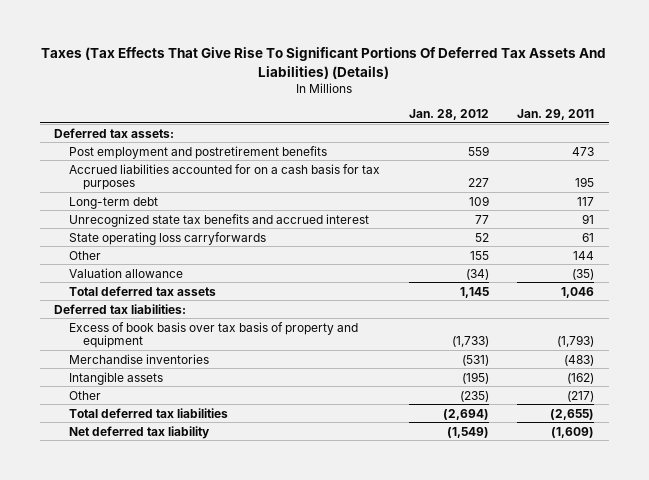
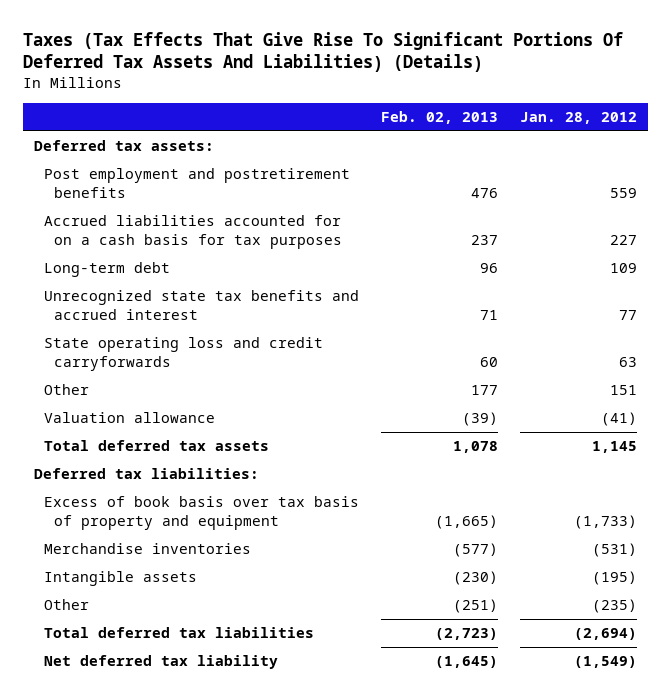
[517,109,595,121] Jan. 29, 2011 -> none
none -> [381,111,499,125] Feb. 02, 2013
[68,231,266,245] State operating loss carryforwards -> [44,337,324,372] State operating loss and credit carryforwards
[474,232,489,242] 52 -> [619,357,638,368] 63
[469,250,489,260] 155 -> [610,385,638,396] 151
[465,268,489,280] (34) -> [601,412,638,427] (41)

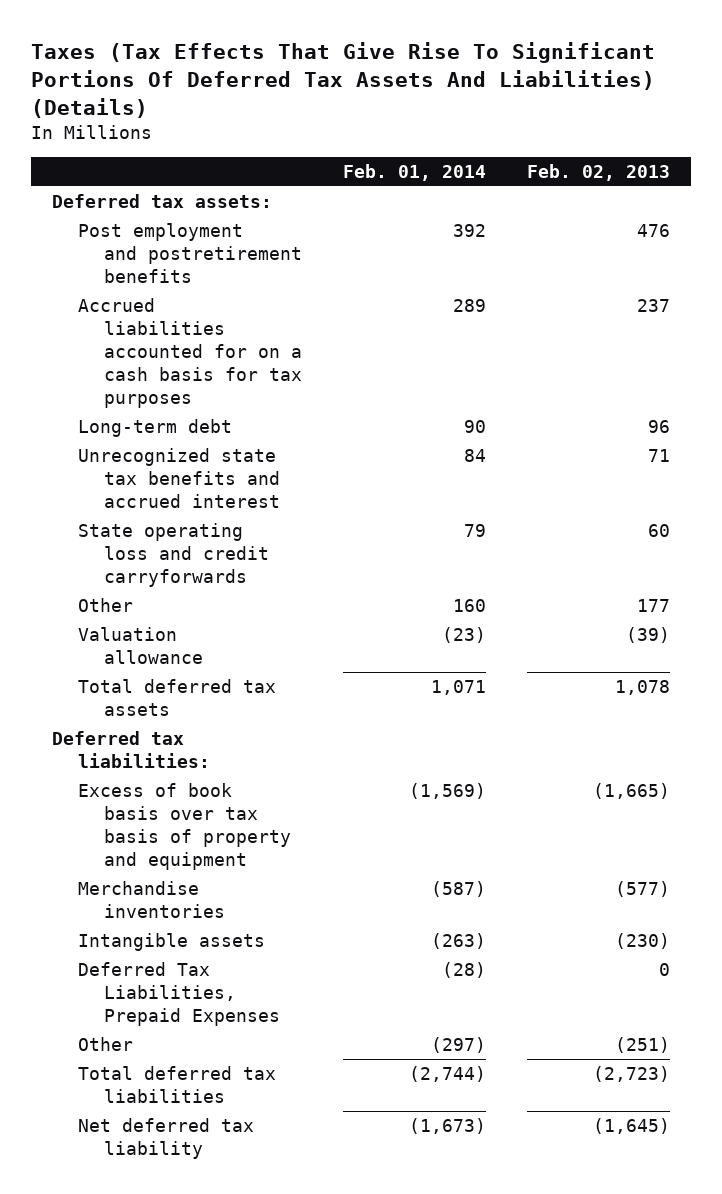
[520,112,638,125] Jan. 28, 2012 -> none
none -> [342,163,486,181] Feb. 01, 2014
none -> [77,961,280,1027] Deferred Tax Liabilities, Prepaid Expenses

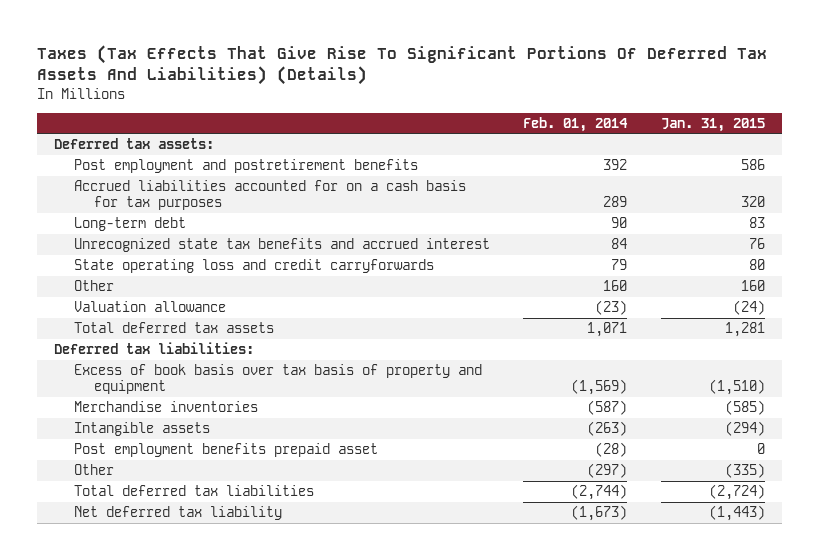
[527,163,671,181] Feb. 02, 2013 -> none
none -> [660,117,765,132] Jan. 31, 2015
[77,961,280,1027] Deferred Tax Liabilities, Prepaid Expenses -> [74,443,379,458] Post employment benefits prepaid asset

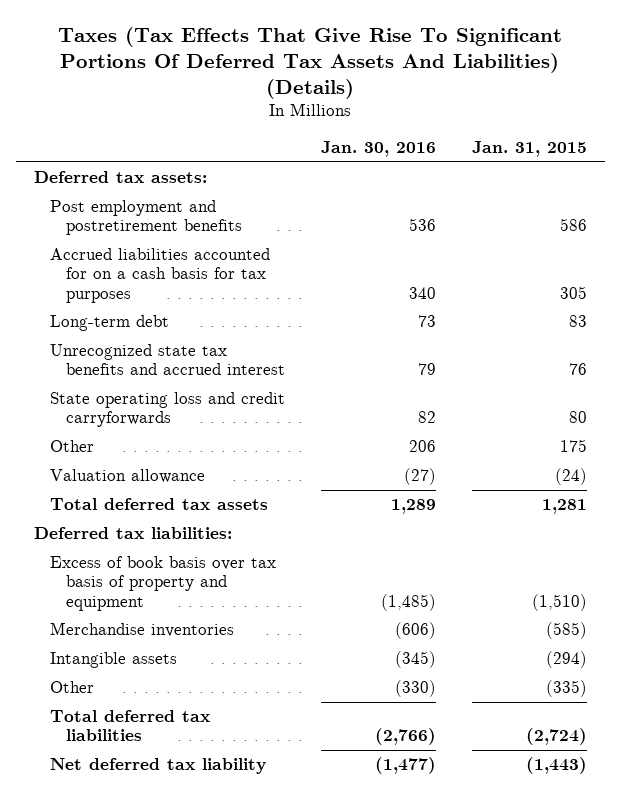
[523,116,629,132] Feb. 01, 2014 -> none
none -> [320,141,436,158] Jan. 30, 2016
[740,196,765,208] 320 -> [559,285,587,299] 305
[740,280,765,292] 160 -> [559,439,587,453] 175
[74,443,379,458] Post employment benefits prepaid asset -> none

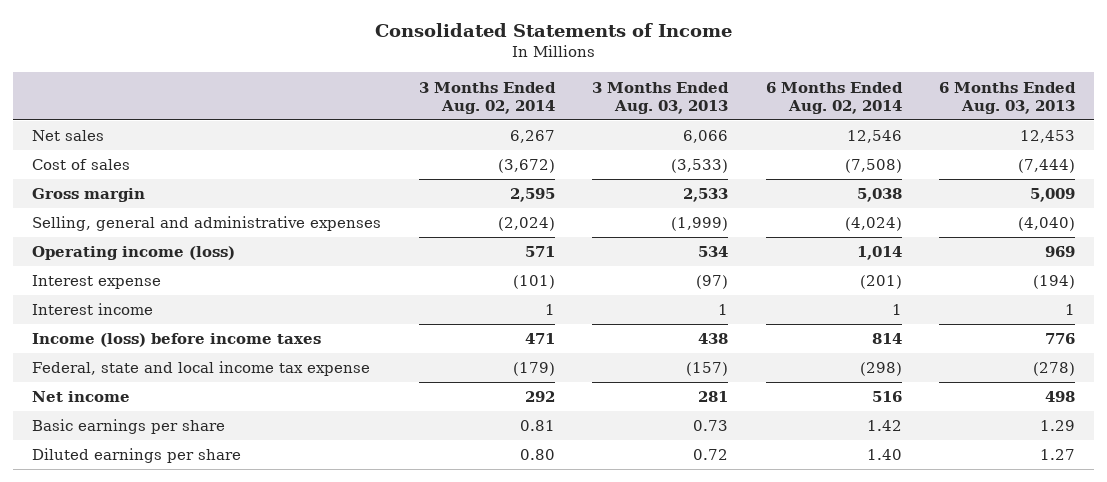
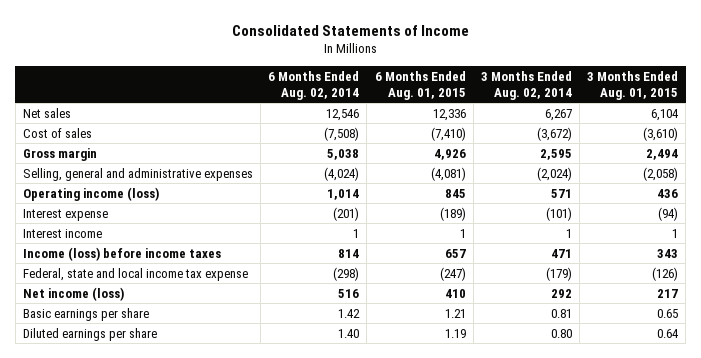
[592,81,730,114] 3 Months Ended Aug. 03, 2013 -> none
[939,81,1077,114] 6 Months Ended Aug. 03, 2013 -> none
none -> [374,71,466,100] 6 Months Ended Aug. 01, 2015
none -> [587,71,679,100] 3 Months Ended Aug. 01, 2015
[32,391,131,403] Net income -> [22,286,124,301] Net income (loss)

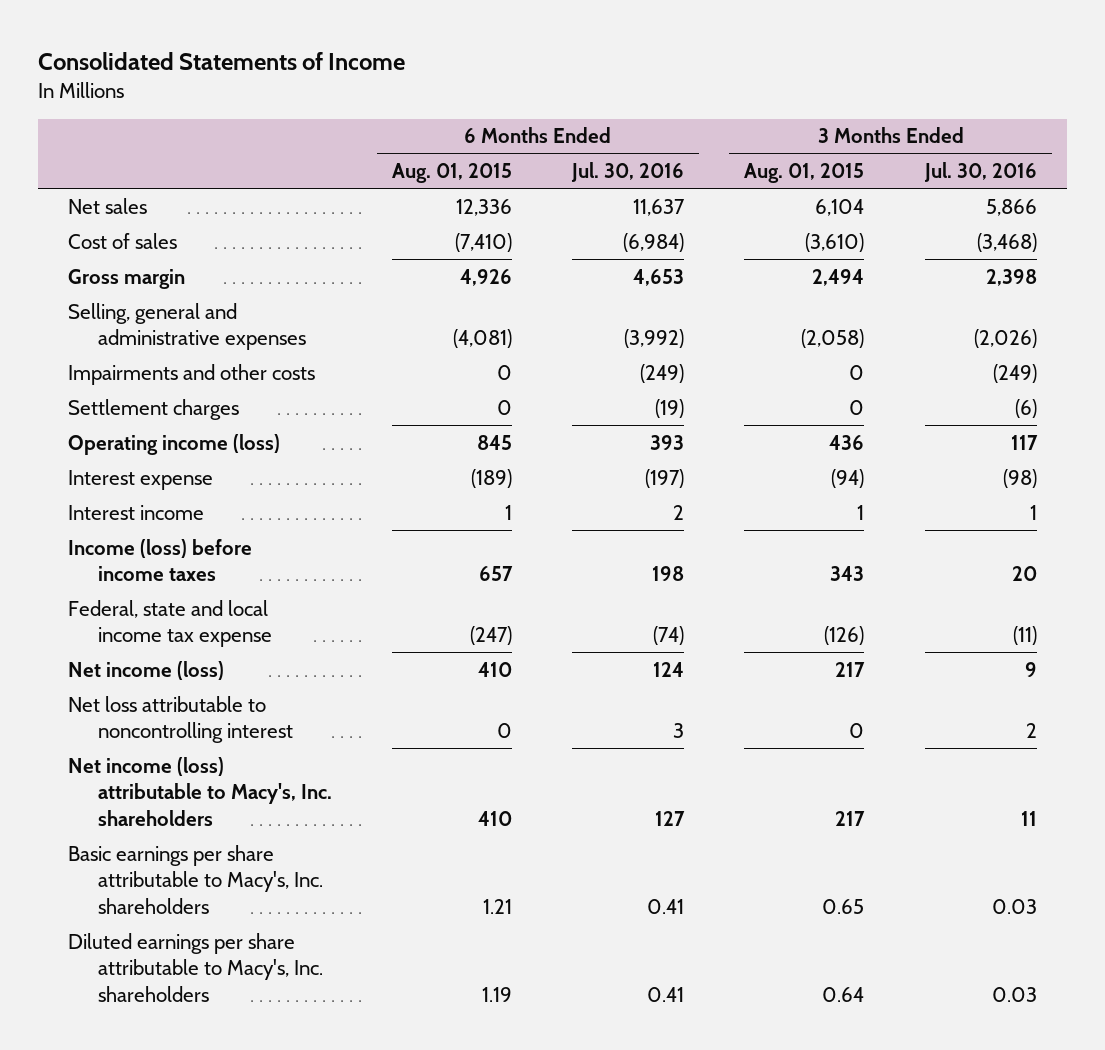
[268,71,360,100] 6 Months Ended Aug. 02, 2014 -> none
[480,71,572,100] 3 Months Ended Aug. 02, 2014 -> none
none -> [571,162,685,183] Jul. 30, 2016
none -> [923,162,1037,183] Jul. 30, 2016
none -> [68,363,316,385] Impairments and other costs
none -> [68,398,240,420] Settlement charges
none -> [68,695,293,744] Net loss attributable to noncontrolling interest
none -> [68,756,332,826] Net income (loss) attributable to Macy's, Inc. shareholders
[22,307,149,321] Basic earnings per share -> [68,844,323,914] Basic earnings per share attributable to Macy's, Inc. shareholders
[22,327,157,341] Diluted earnings per share -> [68,932,323,1002] Diluted earnings per share attributable to Macy's, Inc. shareholders

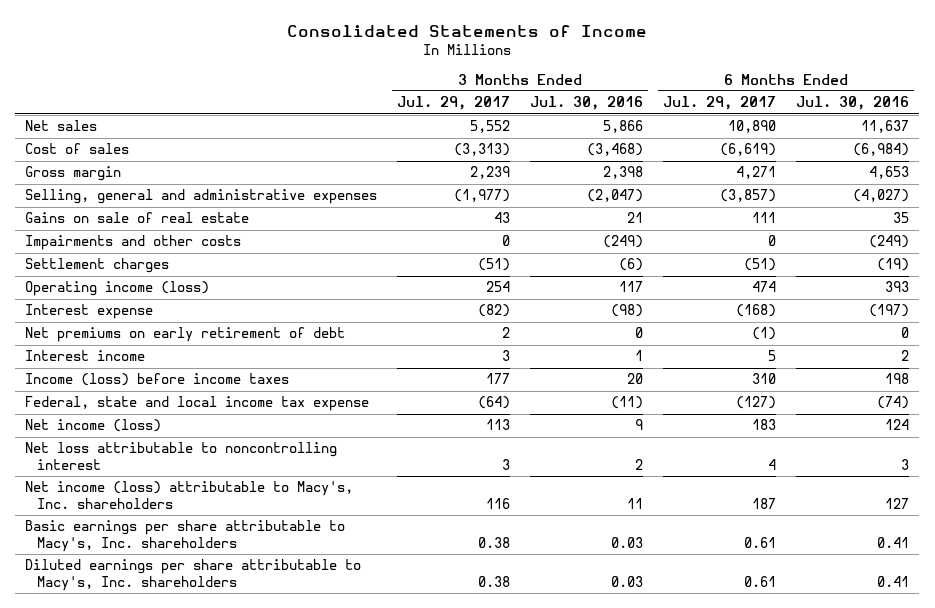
[392,163,513,184] Aug. 01, 2015 -> none
[744,163,865,184] Aug. 01, 2015 -> none
none -> [397,96,511,111] Jul. 29, 2017
none -> [663,96,777,111] Jul. 29, 2017
[624,329,685,349] (3,992) -> [853,189,910,203] (4,027)
[973,329,1037,349] (2,026) -> [587,189,644,203] (2,047)
none -> [25,212,250,224] Gains on sale of real estate
none -> [25,327,346,343] Net premiums on early retirement of debt

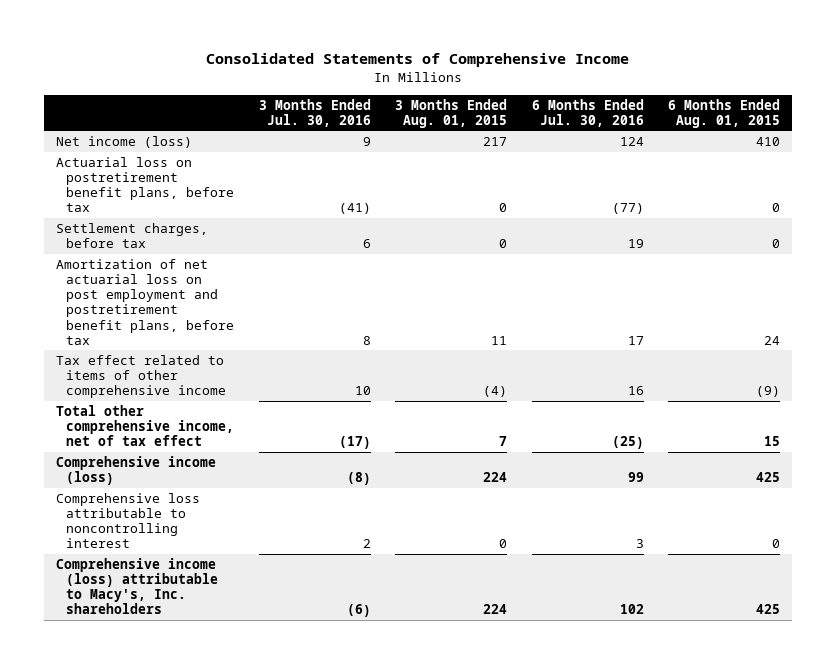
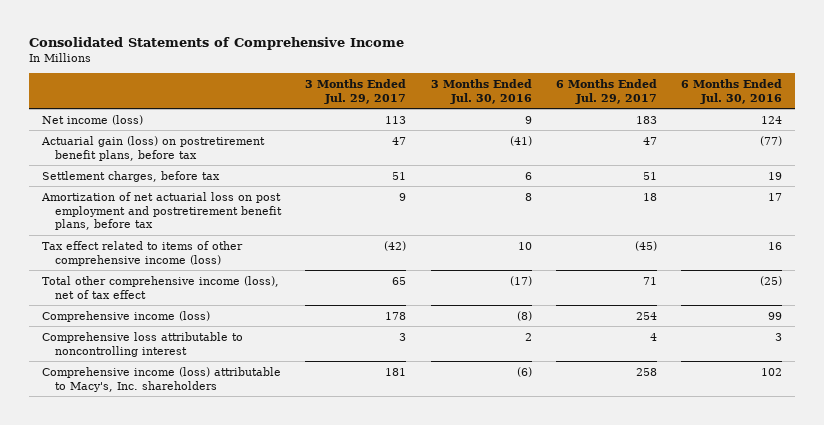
[395,98,508,128] 3 Months Ended Aug. 01, 2015 -> none
[668,98,781,128] 6 Months Ended Aug. 01, 2015 -> none
none -> [305,78,407,104] 3 Months Ended Jul. 29, 2017
none -> [556,78,658,104] 6 Months Ended Jul. 29, 2017
[56,156,235,213] Actuarial loss on postretirement benefit plans, before tax -> [40,135,265,161] Actuarial gain (loss) on postretirement benefit plans, before tax
[56,354,227,399] Tax effect related to items of other comprehensive income -> [41,240,243,266] Tax effect related to items of other comprehensive income (loss)
[56,404,235,447] Total other comprehensive income, net of tax effect -> [41,275,279,299] Total other comprehensive income (loss), net of tax effect

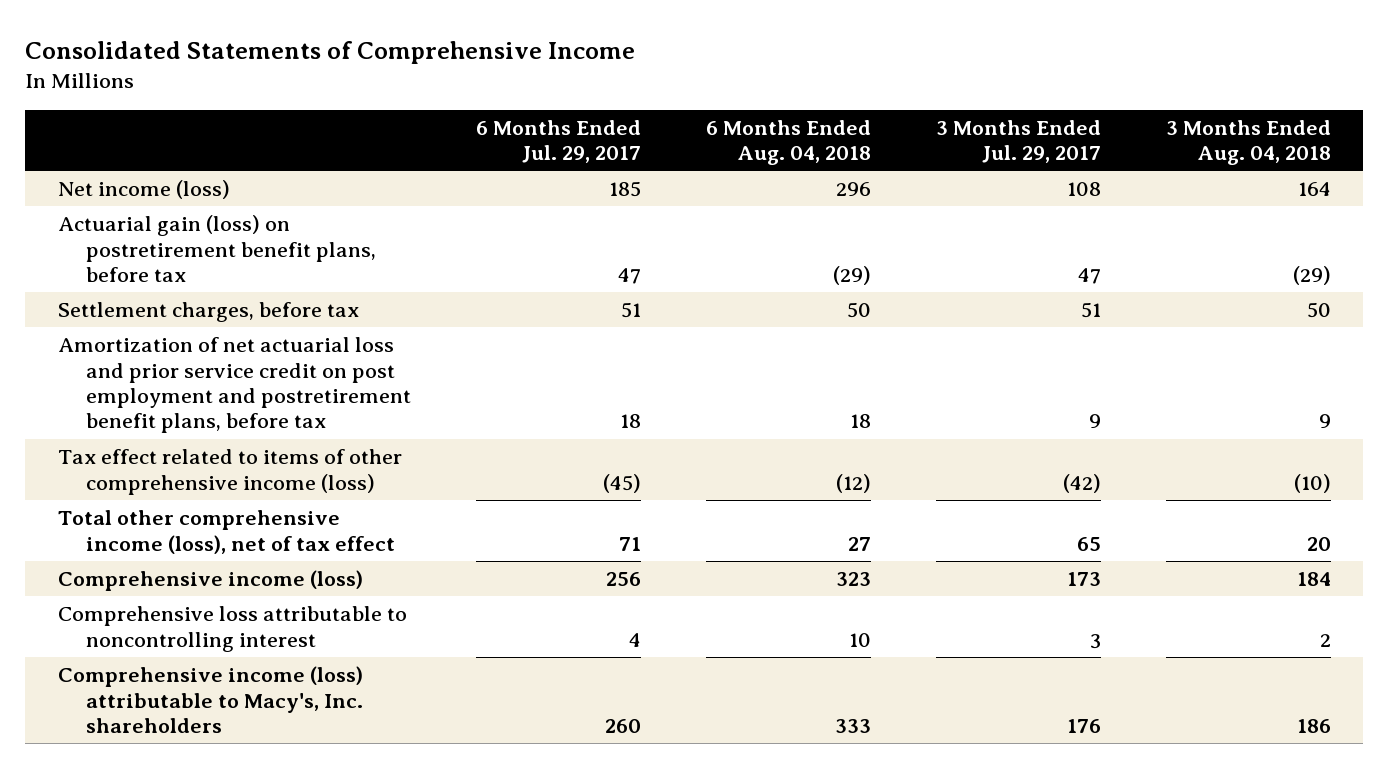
[430,78,532,104] 3 Months Ended Jul. 30, 2016 -> none
[681,78,783,104] 6 Months Ended Jul. 30, 2016 -> none
none -> [706,119,872,166] 6 Months Ended Aug. 04, 2018
none -> [1165,119,1331,166] 3 Months Ended Aug. 04, 2018
[385,115,407,124] 113 -> [1067,182,1102,197] 108
[636,115,658,124] 183 -> [609,181,642,198] 185
[40,191,282,231] Amortization of net actuarial loss on post employment and postretirement benefit plans, before tax -> [57,337,412,434] Amortization of net actuarial loss and prior service credit on post employment and postretirement benefit plans, before tax
[385,311,407,320] 178 -> [1067,572,1102,587] 173
[636,311,658,320] 254 -> [606,572,642,587] 256
[385,367,407,376] 181 -> [1067,718,1102,733] 176
[636,367,658,376] 258 -> [605,718,642,733] 260

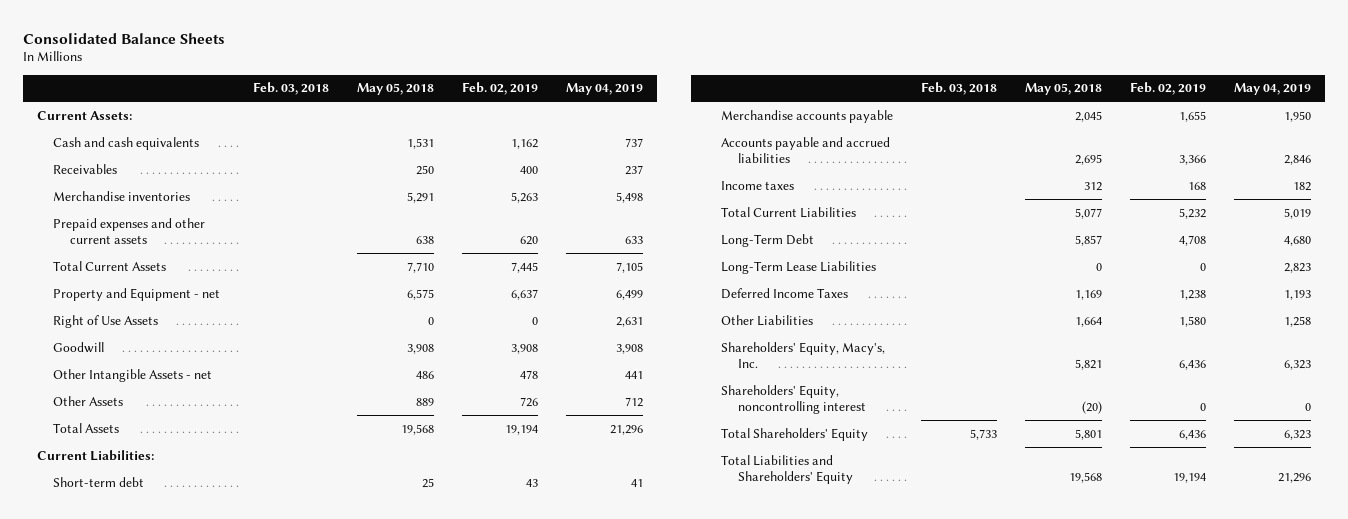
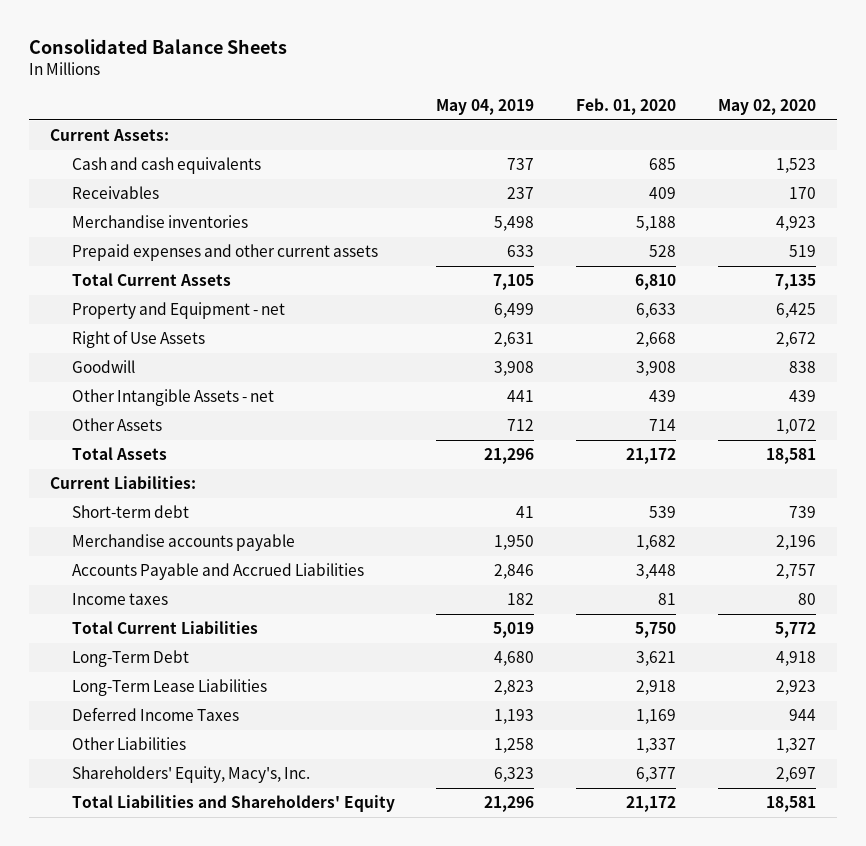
[253,82,330,96] Feb. 03, 2018 -> none
[357,83,435,96] May 05, 2018 -> none
[462,82,539,96] Feb. 02, 2019 -> none
none -> [575,98,676,116] Feb. 01, 2020
none -> [717,99,816,116] May 02, 2020
[721,136,891,164] Accounts payable and accrued liabilities -> [71,563,364,581] Accounts Payable and Accrued Liabilities
[721,384,866,415] Shareholders' Equity, noncontrolling interest -> none
[721,427,869,441] Total Shareholders' Equity -> none

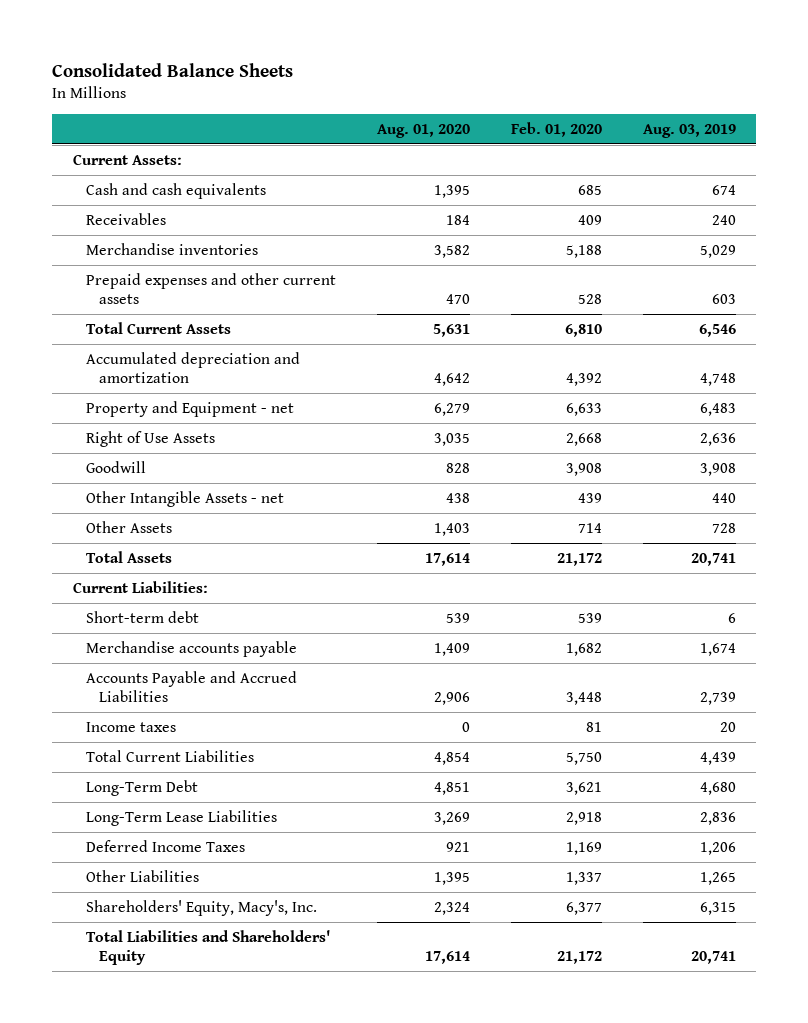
[436,99,535,116] May 04, 2019 -> none
[717,99,816,116] May 02, 2020 -> none
none -> [376,123,470,138] Aug. 01, 2020
none -> [642,123,736,138] Aug. 03, 2019
none -> [85,351,300,383] Accumulated depreciation and amortization

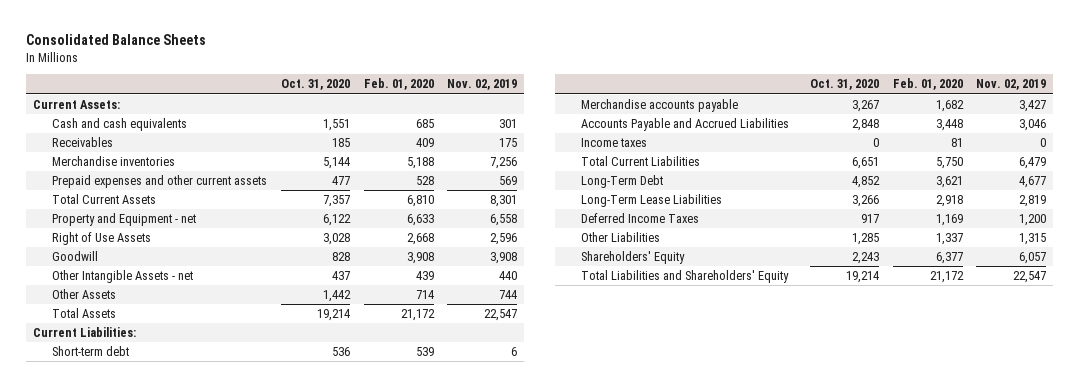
[376,123,470,138] Aug. 01, 2020 -> none
[642,123,736,138] Aug. 03, 2019 -> none
none -> [280,79,350,91] Oct. 31, 2020
none -> [447,79,518,91] Nov. 02, 2019
[85,351,300,383] Accumulated depreciation and amortization -> none
[85,899,317,916] Shareholders' Equity, Macy's, Inc. -> [580,250,685,264] Shareholders' Equity

